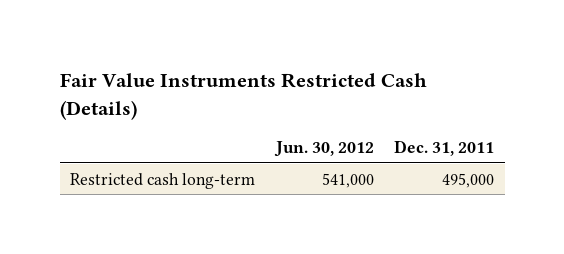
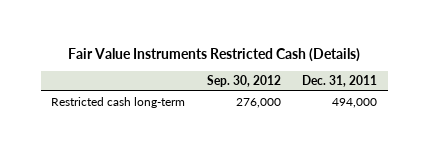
[273,141,374,158] Jun. 30, 2012 -> none
none -> [206,75,281,88] Sep. 30, 2012
[442,172,495,188] 495,000 -> [332,98,378,109] 494,000

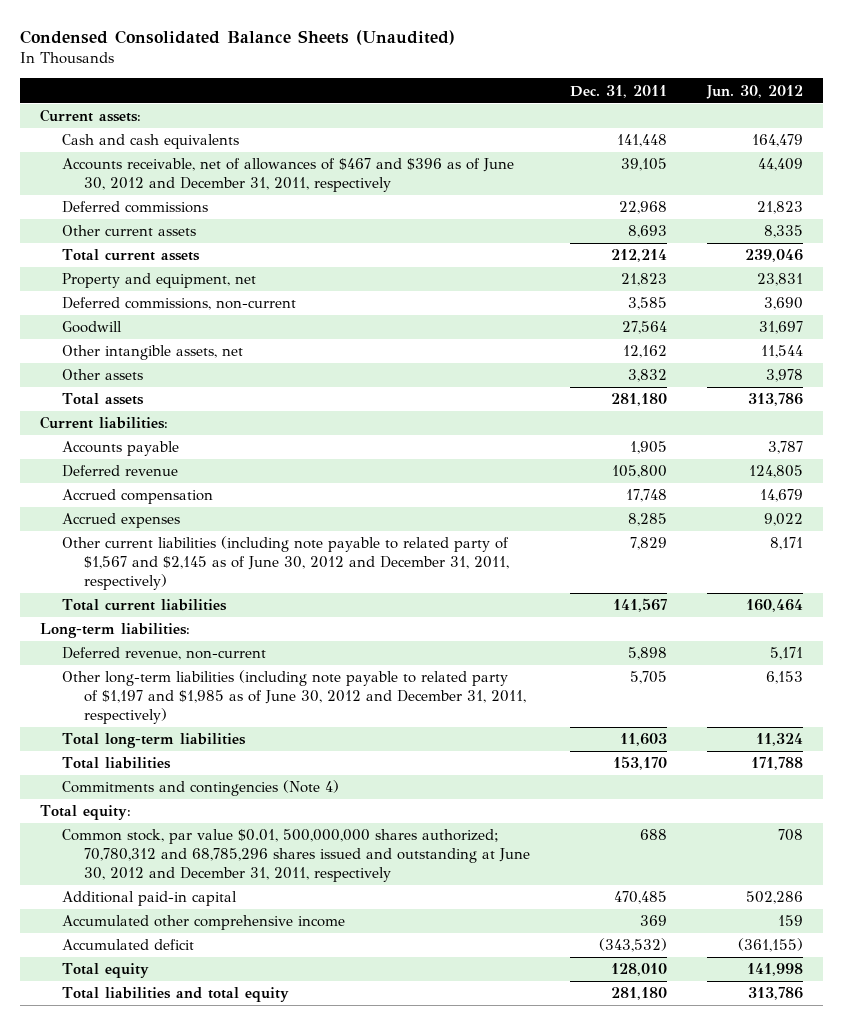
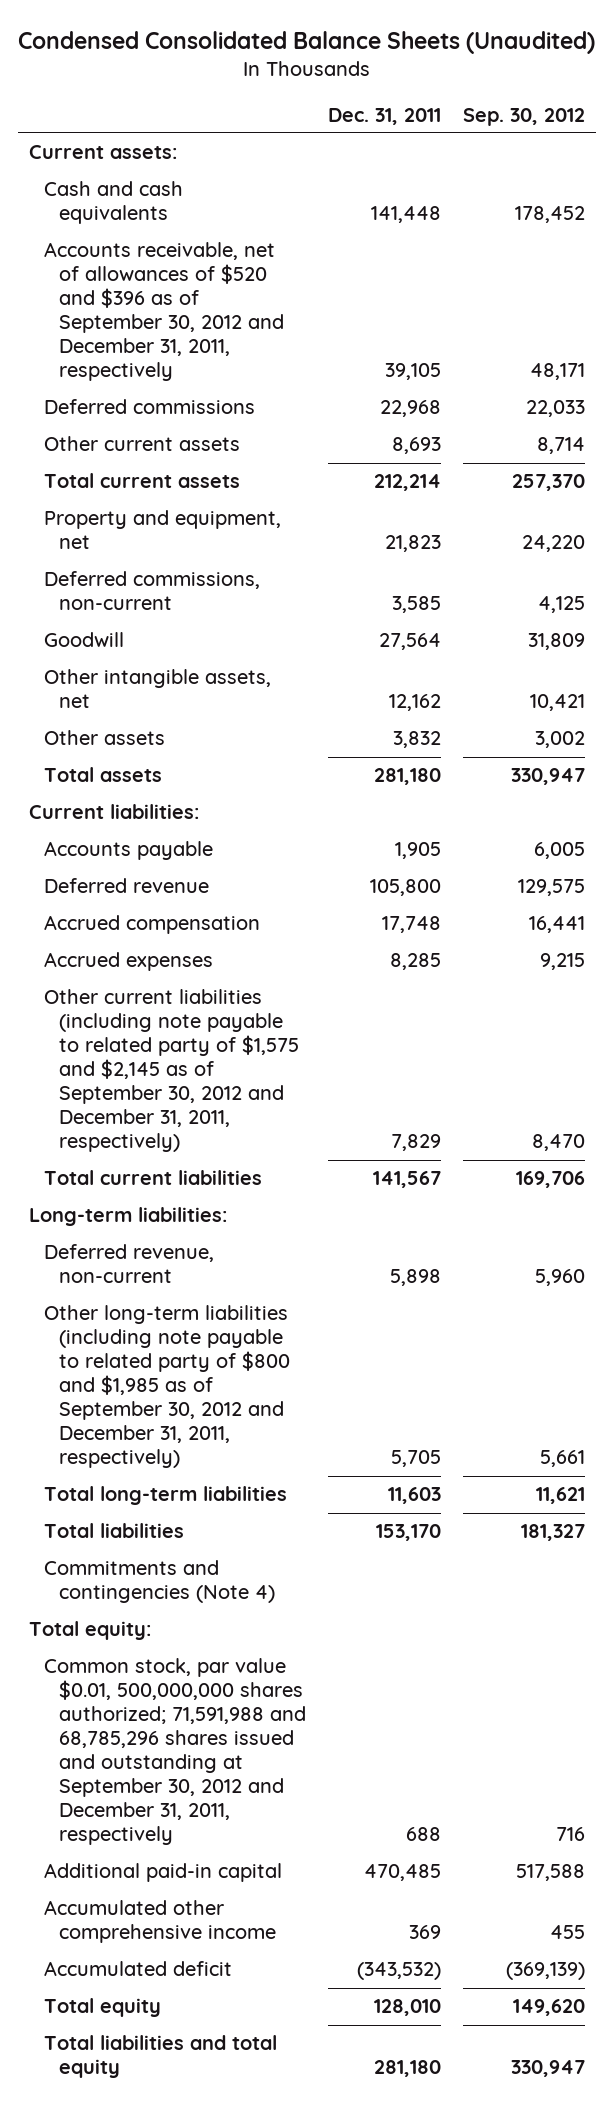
[706,84,804,99] Jun. 30, 2012 -> none
none -> [462,107,585,126] Sep. 30, 2012
[62,158,515,193] Accounts receivable, net of allowances of $467 and $396 as of June 30, 2012 and December 31, 2011, respectively -> [44,242,285,382] Accounts receivable, net of allowances of $520 and $396 as of September 30, 2012 and December 31, 2011, respectively
[62,536,510,590] Other current liabilities (including note payable to related party of $1,567 and $2,145 as of June 30, 2012 and December 31, 2011, respectively) -> [44,989,300,1153] Other current liabilities (including note payable to related party of $1,575 and $2,145 as of September 30, 2012 and December 31, 2011, respectively)
[62,670,527,724] Other long-term liabilities (including note payable to related party of $1,197 and $1,985 as of June 30, 2012 and December 31, 2011, respectively) -> [44,1305,291,1469] Other long-term liabilities (including note payable to related party of $800 and $1,985 as of September 30, 2012 and December 31, 2011, respectively)
[62,829,531,882] Common stock, par value $0.01, 500,000,000 shares authorized; 70,780,312 and 68,785,296 shares issued and outstanding at June 30, 2012 and December 31, 2011, respectively -> [44,1658,307,1846] Common stock, par value $0.01, 500,000,000 shares authorized; 71,591,988 and 68,785,296 shares issued and outstanding at September 30, 2012 and December 31, 2011, respectively

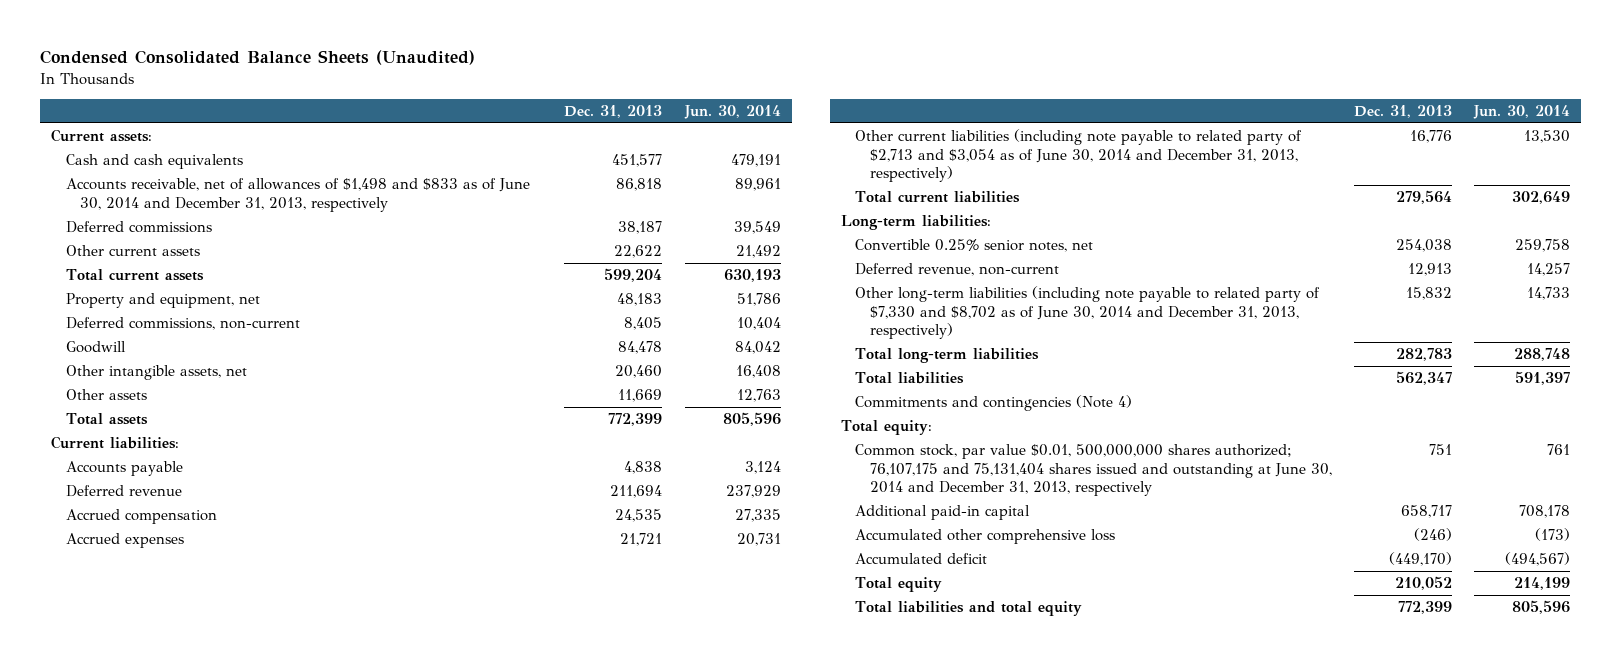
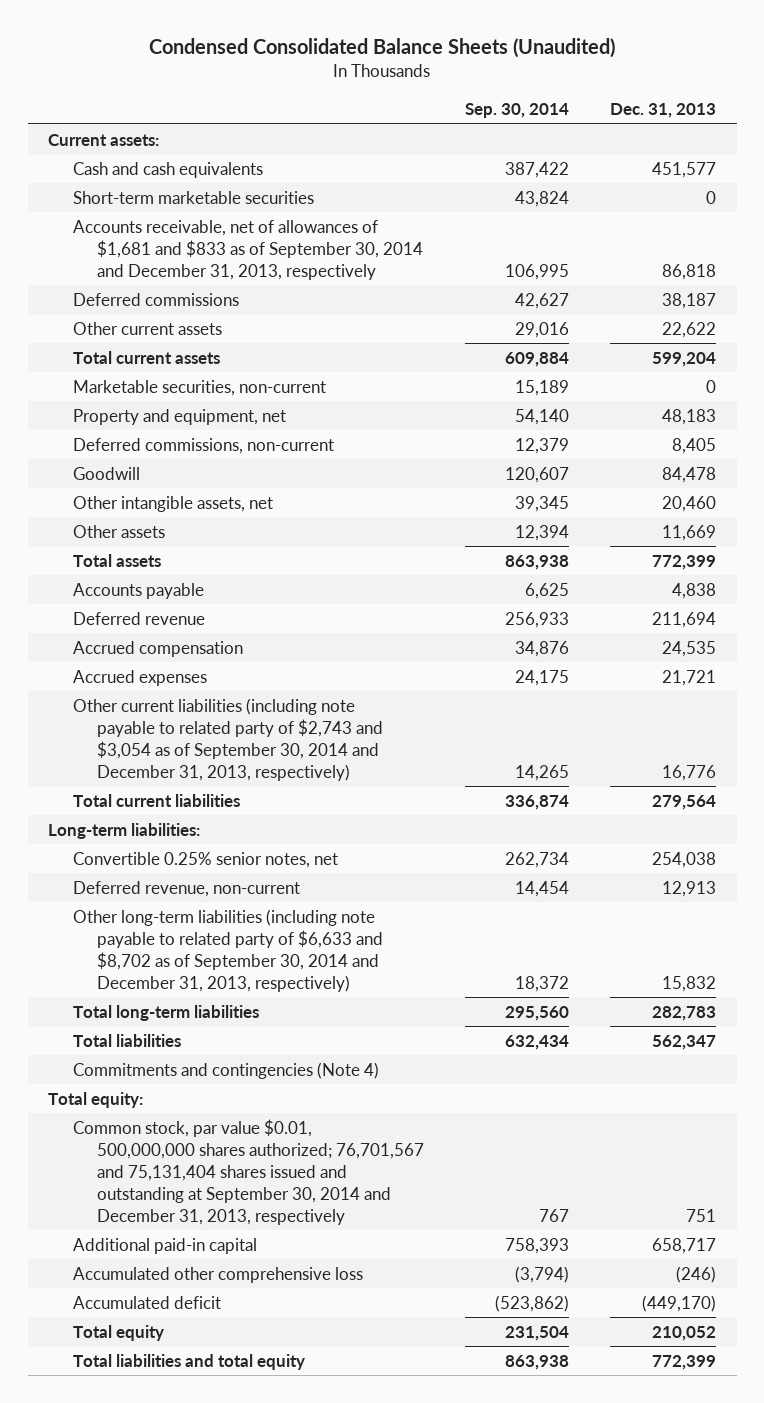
[683,104,781,119] Jun. 30, 2014 -> none
none -> [465,103,570,119] Sep. 30, 2014
none -> [72,190,314,204] Short-term marketable securities
[65,178,530,212] Accounts receivable, net of allowances of $1,498 and $833 as of June 30, 2014 and December 31, 2013, respectively -> [72,219,424,280] Accounts receivable, net of allowances of $1,681 and $833 as of September 30, 2014 and December 31, 2013, respectively
none -> [72,379,326,396] Marketable securities, non-current
[51,436,180,450] Current liabilities: -> none
[855,129,1303,183] Other current liabilities (including note payable to related party of $2,713 and $3,054 as of June 30, 2014 and December 31, 2013, respectively) -> [72,697,384,781] Other current liabilities (including note payable to related party of $2,743 and $3,054 as of September 30, 2014 and December 31, 2013, respectively)
[855,286,1321,340] Other long-term liabilities (including note payable to related party of $7,330 and $8,702 as of June 30, 2014 and December 31, 2013, respectively) -> [72,908,384,992] Other long-term liabilities (including note payable to related party of $6,633 and $8,702 as of September 30, 2014 and December 31, 2013, respectively)
[855,444,1332,497] Common stock, par value $0.01, 500,000,000 shares authorized; 76,107,175 and 75,131,404 shares issued and outstanding at June 30, 2014 and December 31, 2013, respectively -> [72,1118,425,1225] Common stock, par value $0.01, 500,000,000 shares authorized; 76,701,567 and 75,131,404 shares issued and outstanding at September 30, 2014 and December 31, 2013, respectively

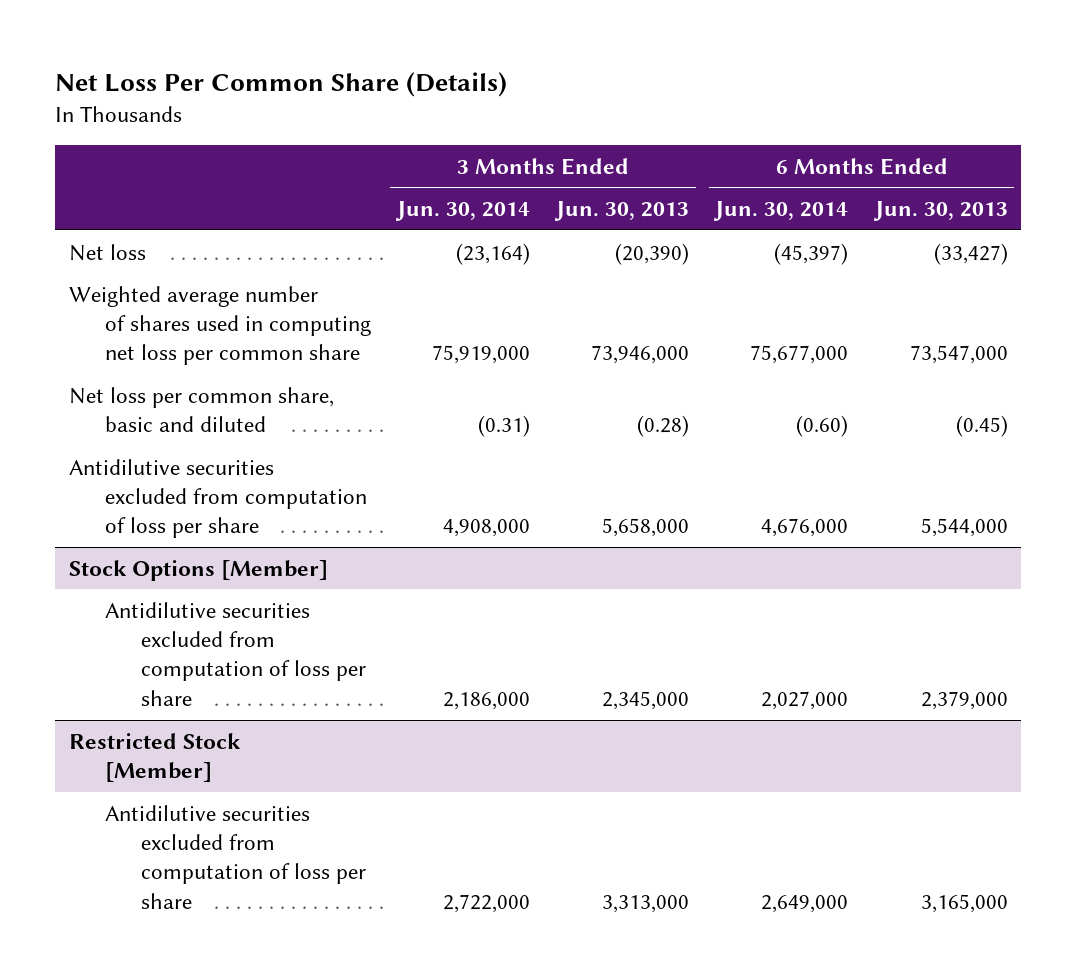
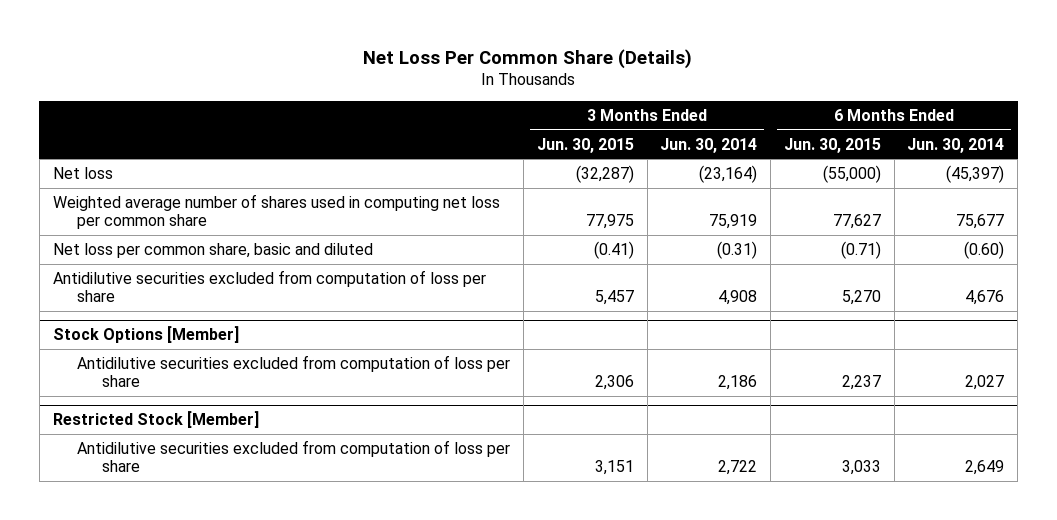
[554,201,690,222] Jun. 30, 2013 -> none
[872,201,1008,222] Jun. 30, 2013 -> none
none -> [536,137,634,153] Jun. 30, 2015
none -> [783,137,881,153] Jun. 30, 2015
[431,345,530,365] 75,919,000 -> [709,214,758,230] 75,919
[750,345,849,365] 75,677,000 -> [956,214,1005,230] 75,677
[442,519,530,538] 4,908,000 -> [718,290,758,306] 4,908
[761,518,849,538] 4,676,000 -> [965,290,1005,306] 4,676
[442,691,530,710] 2,186,000 -> [718,375,758,391] 2,186
[761,690,849,710] 2,027,000 -> [965,375,1005,391] 2,027
[442,893,530,913] 2,722,000 -> [718,460,758,476] 2,722
[761,894,849,913] 2,649,000 -> [965,460,1005,476] 2,649

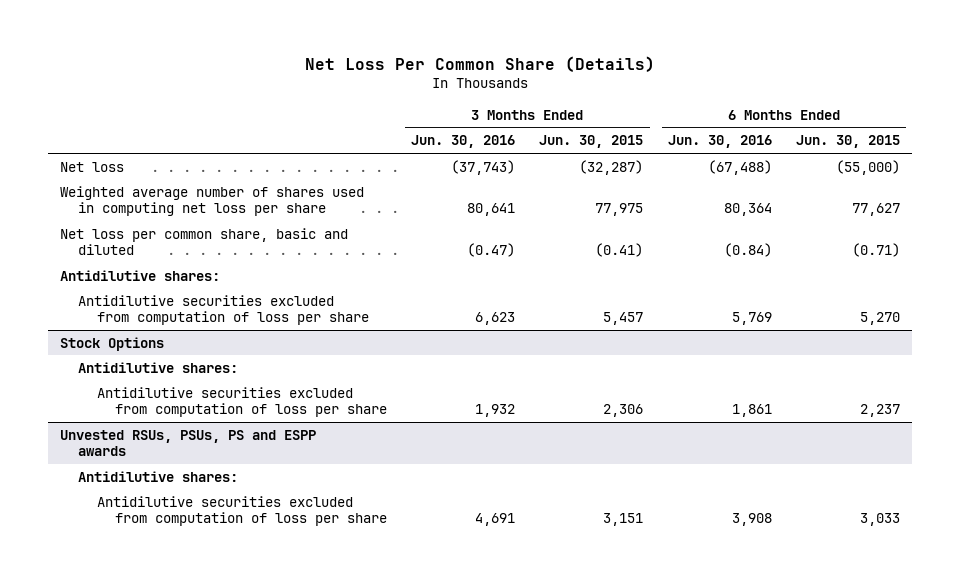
[660,137,758,153] Jun. 30, 2014 -> none
[907,137,1005,153] Jun. 30, 2014 -> none
none -> [411,135,516,149] Jun. 30, 2016
none -> [667,135,772,149] Jun. 30, 2016
[52,193,500,230] Weighted average number of shares used in computing net loss per common share -> [60,185,365,217] Weighted average number of shares used in computing net loss per share
none -> [60,269,221,281] Antidilutive shares:
[52,326,239,344] Stock Options [Member] -> [60,336,165,351] Stock Options
none -> [78,361,239,373] Antidilutive shares:
[52,411,259,429] Restricted Stock [Member] -> [60,429,317,457] Unvested RSUs, PSUs, PS and ESPP awards
none -> [78,470,239,482] Antidilutive shares:

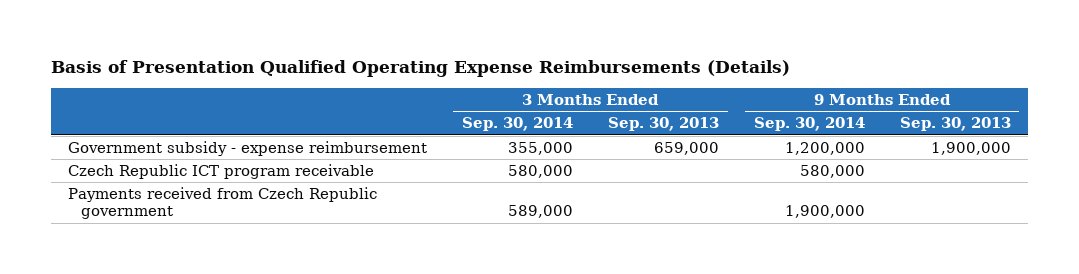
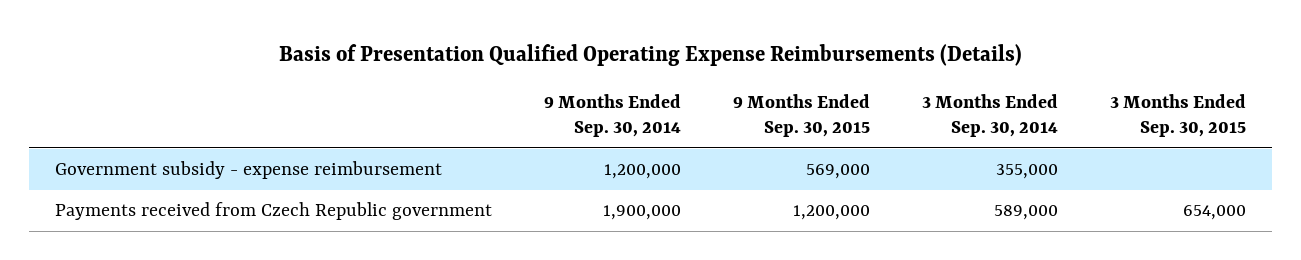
[607,117,719,132] Sep. 30, 2013 -> none
[899,117,1011,132] Sep. 30, 2013 -> none
none -> [733,94,871,138] 9 Months Ended Sep. 30, 2015
none -> [1109,94,1246,138] 3 Months Ended Sep. 30, 2015
[67,164,374,180] Czech Republic ICT program receivable -> none

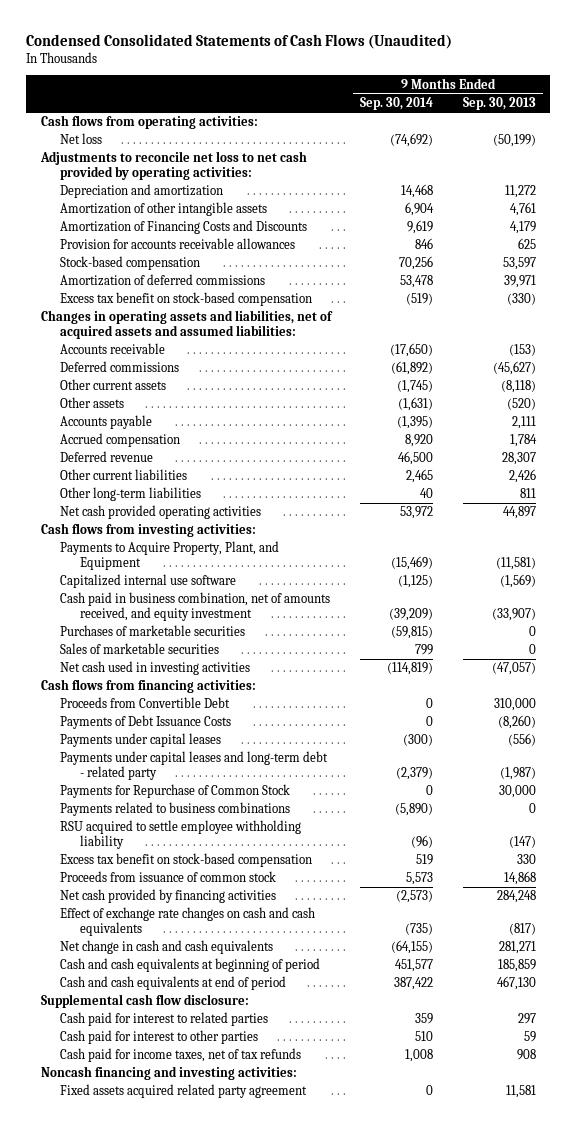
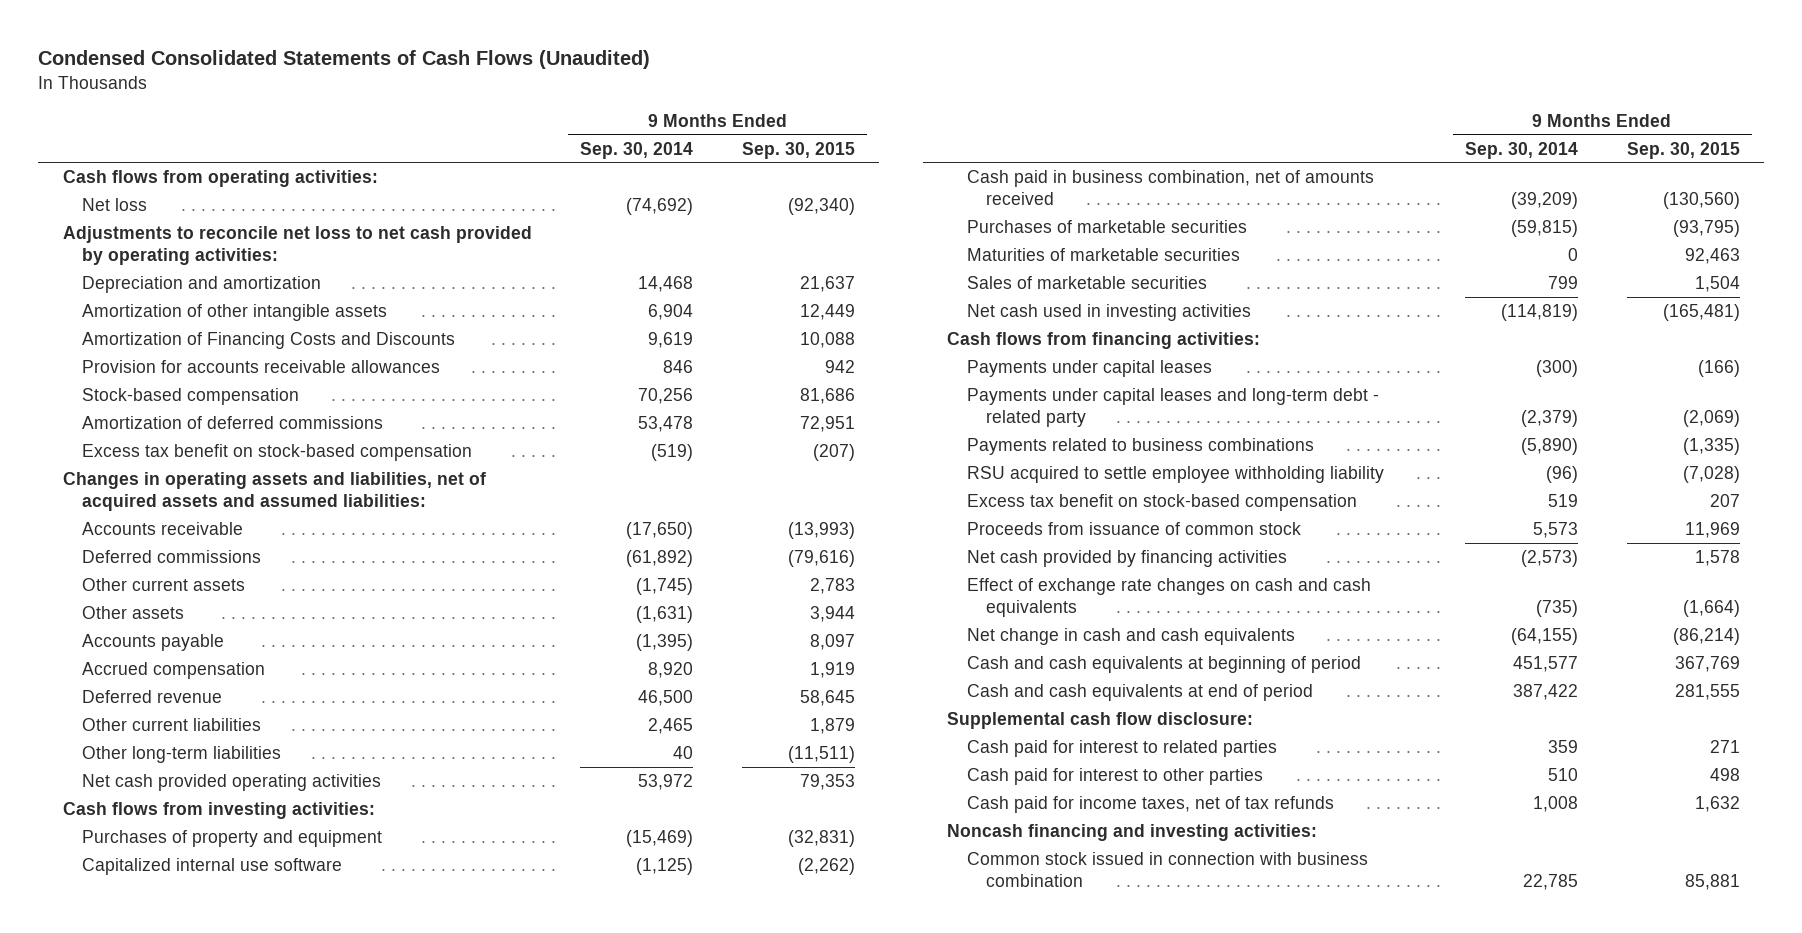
[462,97,536,111] Sep. 30, 2013 -> none
none -> [741,141,855,159] Sep. 30, 2015
[60,541,280,570] Payments to Acquire Property, Plant, and Equipment -> [81,829,382,847] Purchases of property and equipment
[60,592,331,621] Cash paid in business combination, net of amounts received, and equity investment -> [966,169,1374,206] Cash paid in business combination, net of amounts received
none -> [966,247,1240,261] Maturities of marketable securities
[60,697,231,709] Proceeds from Convertible Debt -> none
[60,715,232,730] Payments of Debt Issuance Costs -> none
[60,784,291,799] Payments for Repurchase of Common Stock -> none
[60,1084,308,1099] Fixed assets acquired related party agreement -> none
none -> [966,851,1368,888] Common stock issued in connection with business combination

